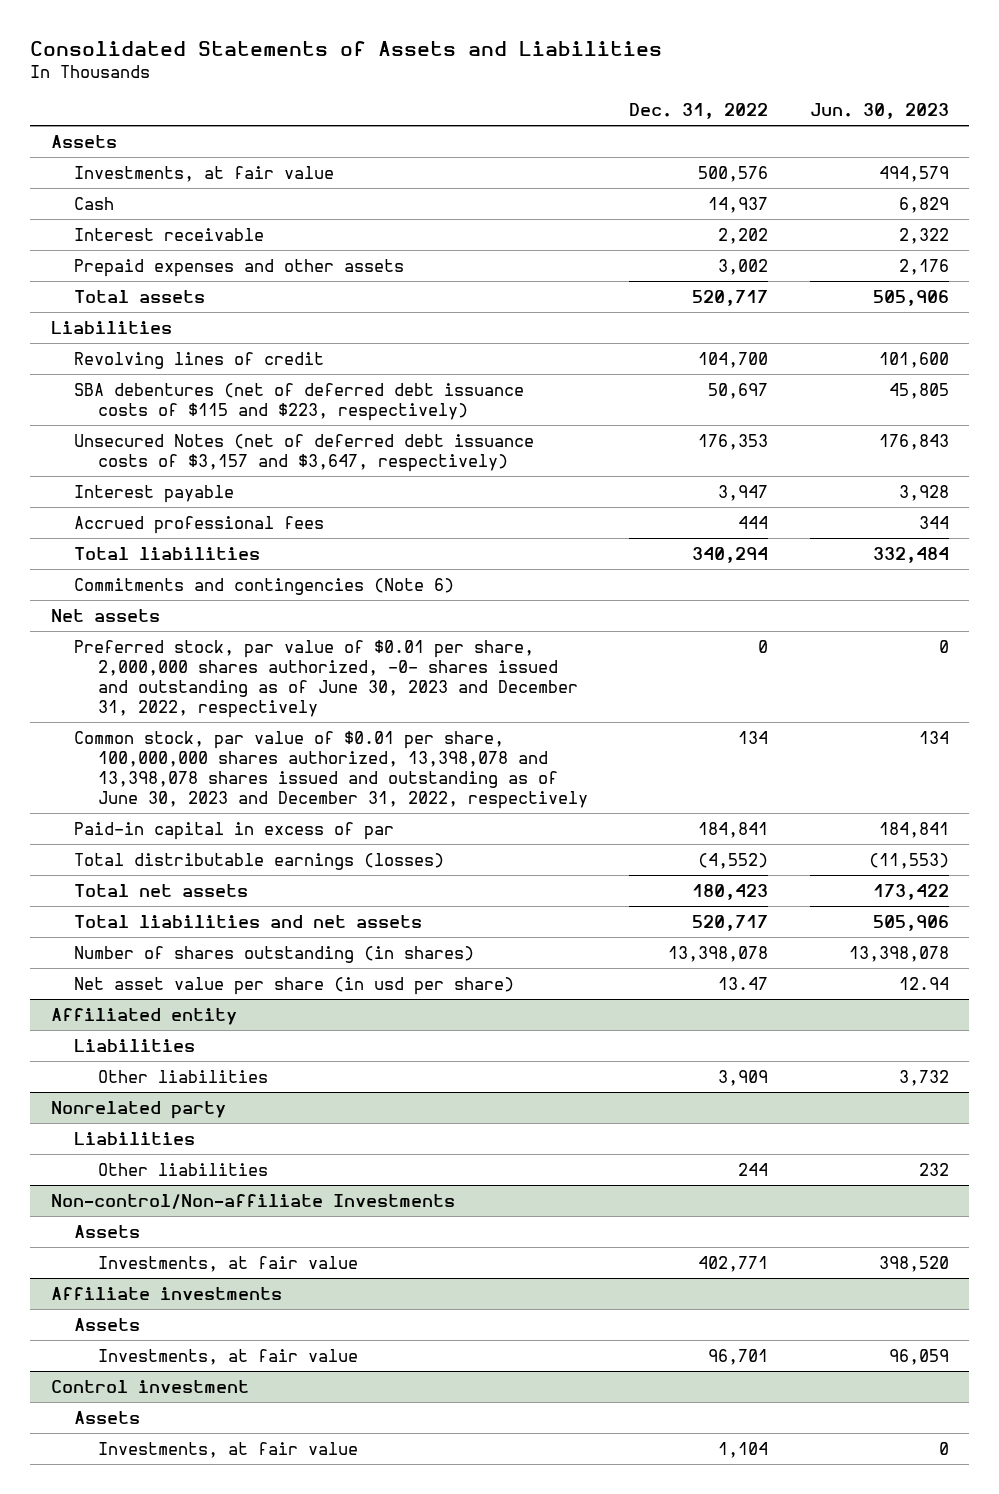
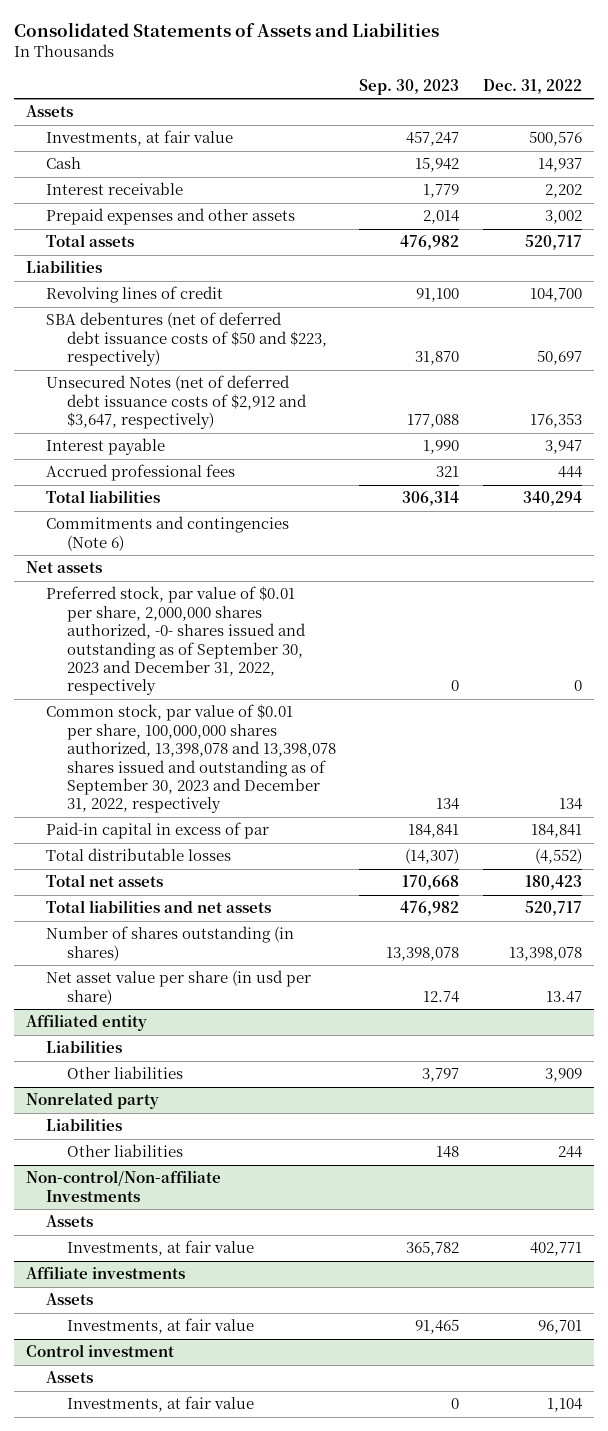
[809,103,949,120] Jun. 30, 2023 -> none
none -> [359,78,460,95] Sep. 30, 2023
[74,382,525,421] SBA debentures (net of deferred debt issuance costs of $115 and $223, respectively) -> [46,312,327,367] SBA debentures (net of deferred debt issuance costs of $50 and $223, respectively)
[74,433,535,472] Unsecured Notes (net of deferred debt issuance costs of $3,157 and $3,647, respectively) -> [46,375,307,430] Unsecured Notes (net of deferred debt issuance costs of $2,912 and $3,647, respectively)
[74,639,579,719] Preferred stock, par value of $0.01 per share, 2,000,000 shares authorized, -0- shares issued and outstanding as of June 30, 2023 and December 31, 2022, respectively -> [46,586,306,696] Preferred stock, par value of $0.01 per share, 2,000,000 shares authorized, -0- shares issued and outstanding as of September 30, 2023 and December 31, 2022, respectively
[74,730,589,810] Common stock, par value of $0.01 per share, 100,000,000 shares authorized, 13,398,078 and 13,398,078 shares issued and outstanding as of June 30, 2023 and December 31, 2022, respectively -> [46,704,336,814] Common stock, par value of $0.01 per share, 100,000,000 shares authorized, 13,398,078 and 13,398,078 shares issued and outstanding as of September 30, 2023 and December 31, 2022, respectively
[74,852,445,870] Total distributable earnings (losses) -> [46,848,232,862] Total distributable losses

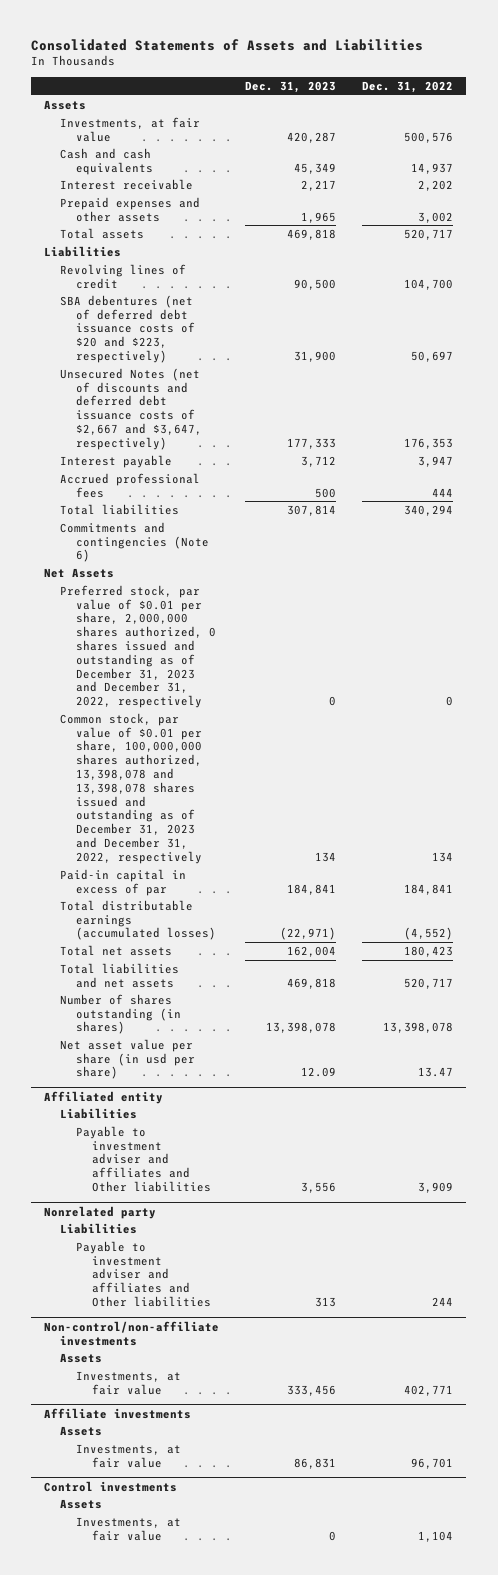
[359,78,460,95] Sep. 30, 2023 -> none
none -> [245,80,337,93] Dec. 31, 2023
[46,157,82,170] Cash -> [60,147,154,175] Cash and cash equivalents
[46,312,327,367] SBA debentures (net of deferred debt issuance costs of $50 and $223, respectively) -> [60,294,196,364] SBA debentures (net of deferred debt issuance costs of $20 and $223, respectively)
[46,375,307,430] Unsecured Notes (net of deferred debt issuance costs of $2,912 and $3,647, respectively) -> [60,367,203,450] Unsecured Notes (net of discounts and deferred debt issuance costs of $2,667 and $3,647, respectively)
[26,561,103,574] Net assets -> [44,567,115,578] Net Assets
[46,586,306,696] Preferred stock, par value of $0.01 per share, 2,000,000 shares authorized, -0- shares issued and outstanding as of September 30, 2023 and December 31, 2022, respectively -> [60,584,217,709] Preferred stock, par value of $0.01 per share, 2,000,000 shares authorized, 0 shares issued and outstanding as of December 31, 2023 and December 31, 2022, respectively
[46,704,336,814] Common stock, par value of $0.01 per share, 100,000,000 shares authorized, 13,398,078 and 13,398,078 shares issued and outstanding as of September 30, 2023 and December 31, 2022, respectively -> [60,712,203,864] Common stock, par value of $0.01 per share, 100,000,000 shares authorized, 13,398,078 and 13,398,078 shares issued and outstanding as of December 31, 2023 and December 31, 2022, respectively
[46,848,232,862] Total distributable losses -> [60,899,217,941] Total distributable earnings (accumulated losses)
[66,1066,183,1080] Other liabilities -> [76,1125,211,1193] Payable to investment adviser and affiliates and Other liabilities
[66,1144,183,1158] Other liabilities -> [76,1240,211,1308] Payable to investment adviser and affiliates and Other liabilities
[26,1170,222,1202] Non-control/Non-affiliate Investments -> [44,1320,220,1346] Non-control/non-affiliate investments
[26,1344,175,1358] Control investment -> [44,1480,178,1492] Control investments

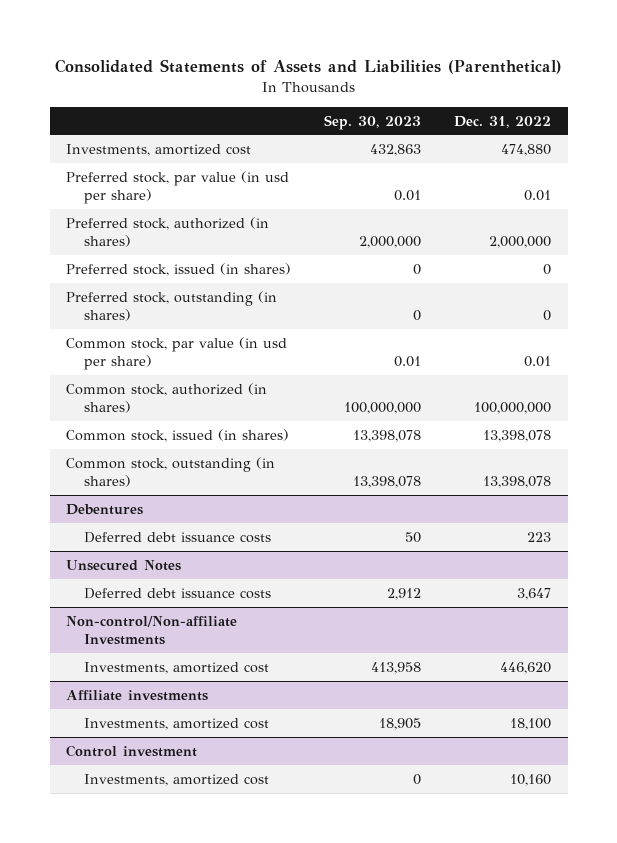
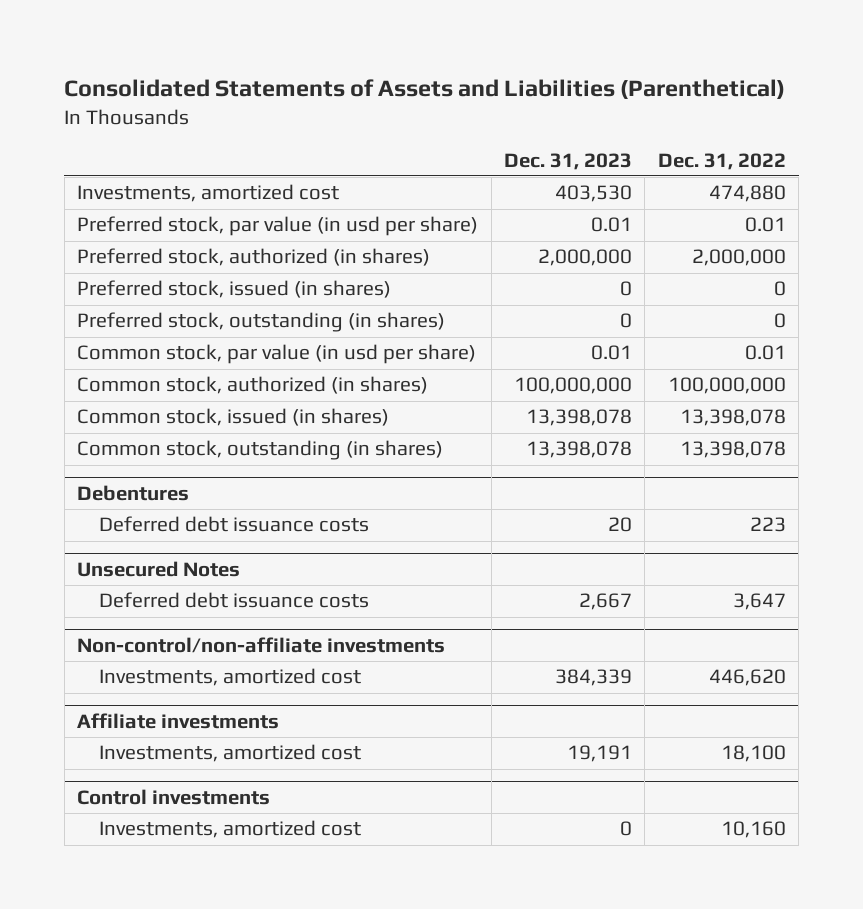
[324,114,422,130] Sep. 30, 2023 -> none
none -> [504,152,633,170] Dec. 31, 2023
[66,615,238,645] Non-control/Non-affiliate Investments -> [77,637,446,654] Non-control/non-affiliate investments
[66,744,198,757] Control investment -> [77,789,271,806] Control investments

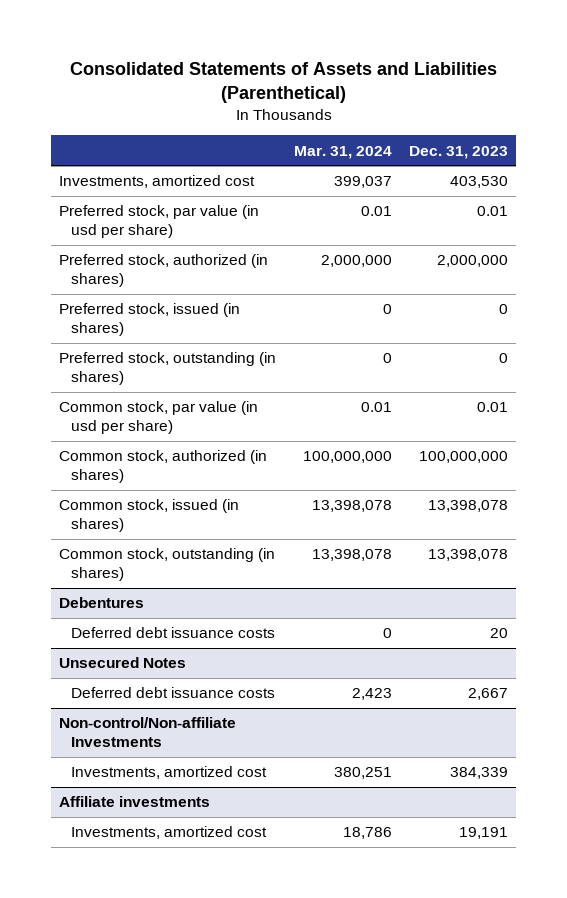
[657,152,786,170] Dec. 31, 2022 -> none
none -> [293,145,392,159] Mar. 31, 2024
[77,637,446,654] Non-control/non-affiliate investments -> [59,717,237,748] Non-control/Non-affiliate Investments
[77,789,271,806] Control investments -> none
[99,820,362,839] Investments, amortized cost -> none

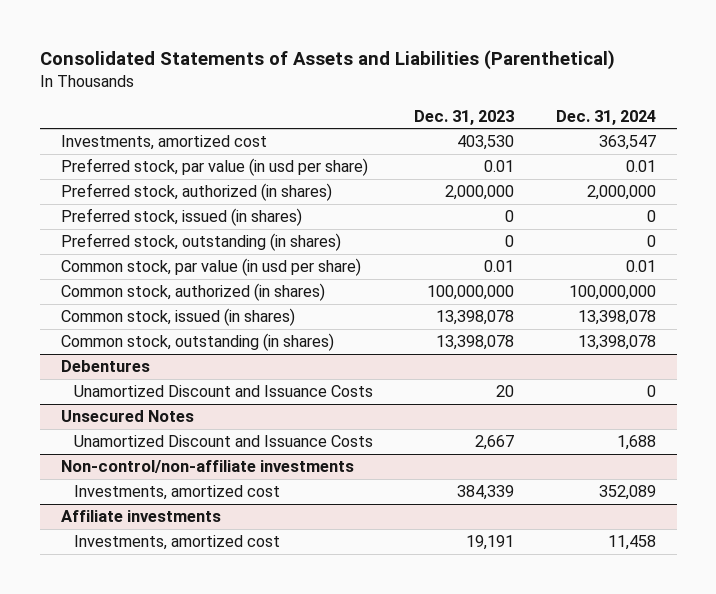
[293,145,392,159] Mar. 31, 2024 -> none
none -> [555,109,656,125] Dec. 31, 2024
[70,627,275,639] Deferred debt issuance costs -> [73,385,373,398] Unamortized Discount and Issuance Costs
[70,687,275,699] Deferred debt issuance costs -> [73,435,373,448] Unamortized Discount and Issuance Costs
[59,717,237,748] Non-control/Non-affiliate Investments -> [60,460,354,474] Non-control/non-affiliate investments

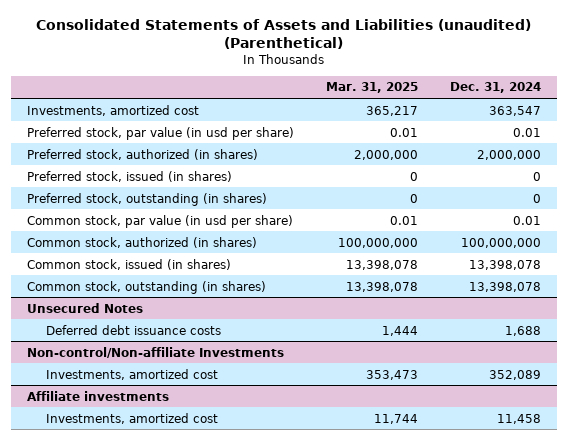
[39,50,615,71] Consolidated Statements of Assets and Liabilities (Parenthetical) -> [36,18,532,49] Consolidated Statements of Assets and Liabilities (unaudited) (Parenthetical)
[414,109,515,125] Dec. 31, 2023 -> none
none -> [326,82,419,94] Mar. 31, 2025
[60,360,150,373] Debentures -> none
[73,385,373,398] Unamortized Discount and Issuance Costs -> none
[73,435,373,448] Unamortized Discount and Issuance Costs -> [45,324,221,335] Deferred debt issuance costs
[60,460,354,474] Non-control/non-affiliate investments -> [27,346,285,358] Non-control/Non-affiliate Investments

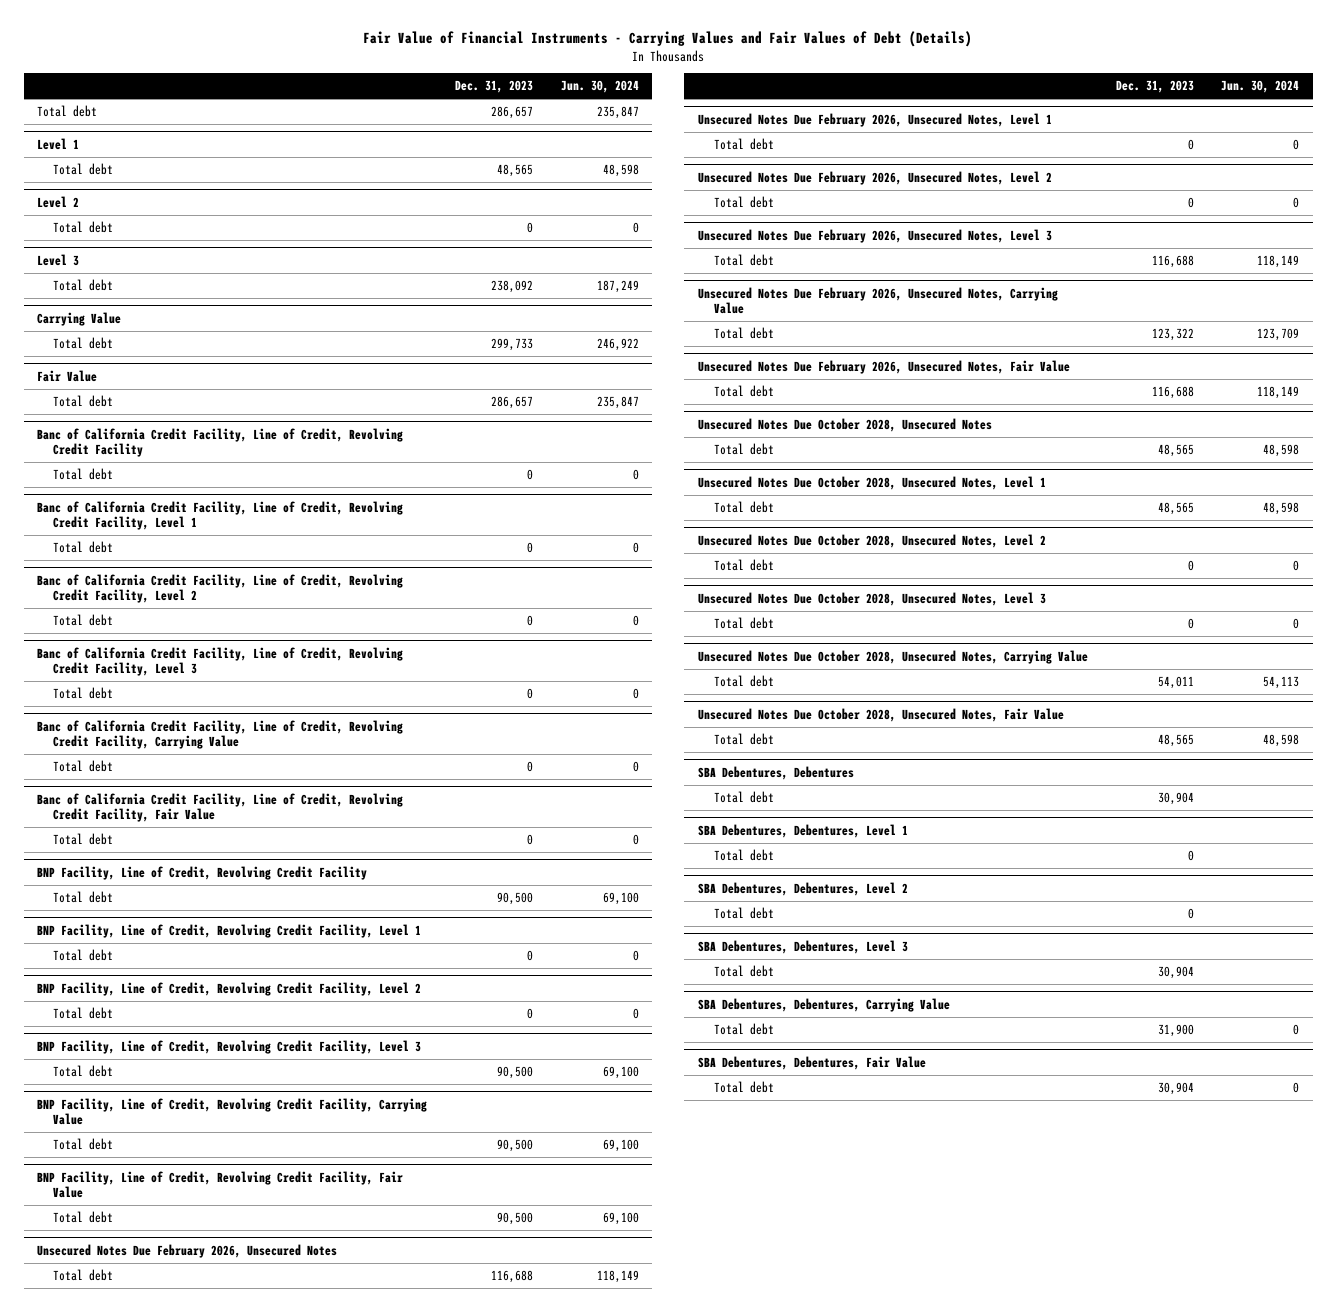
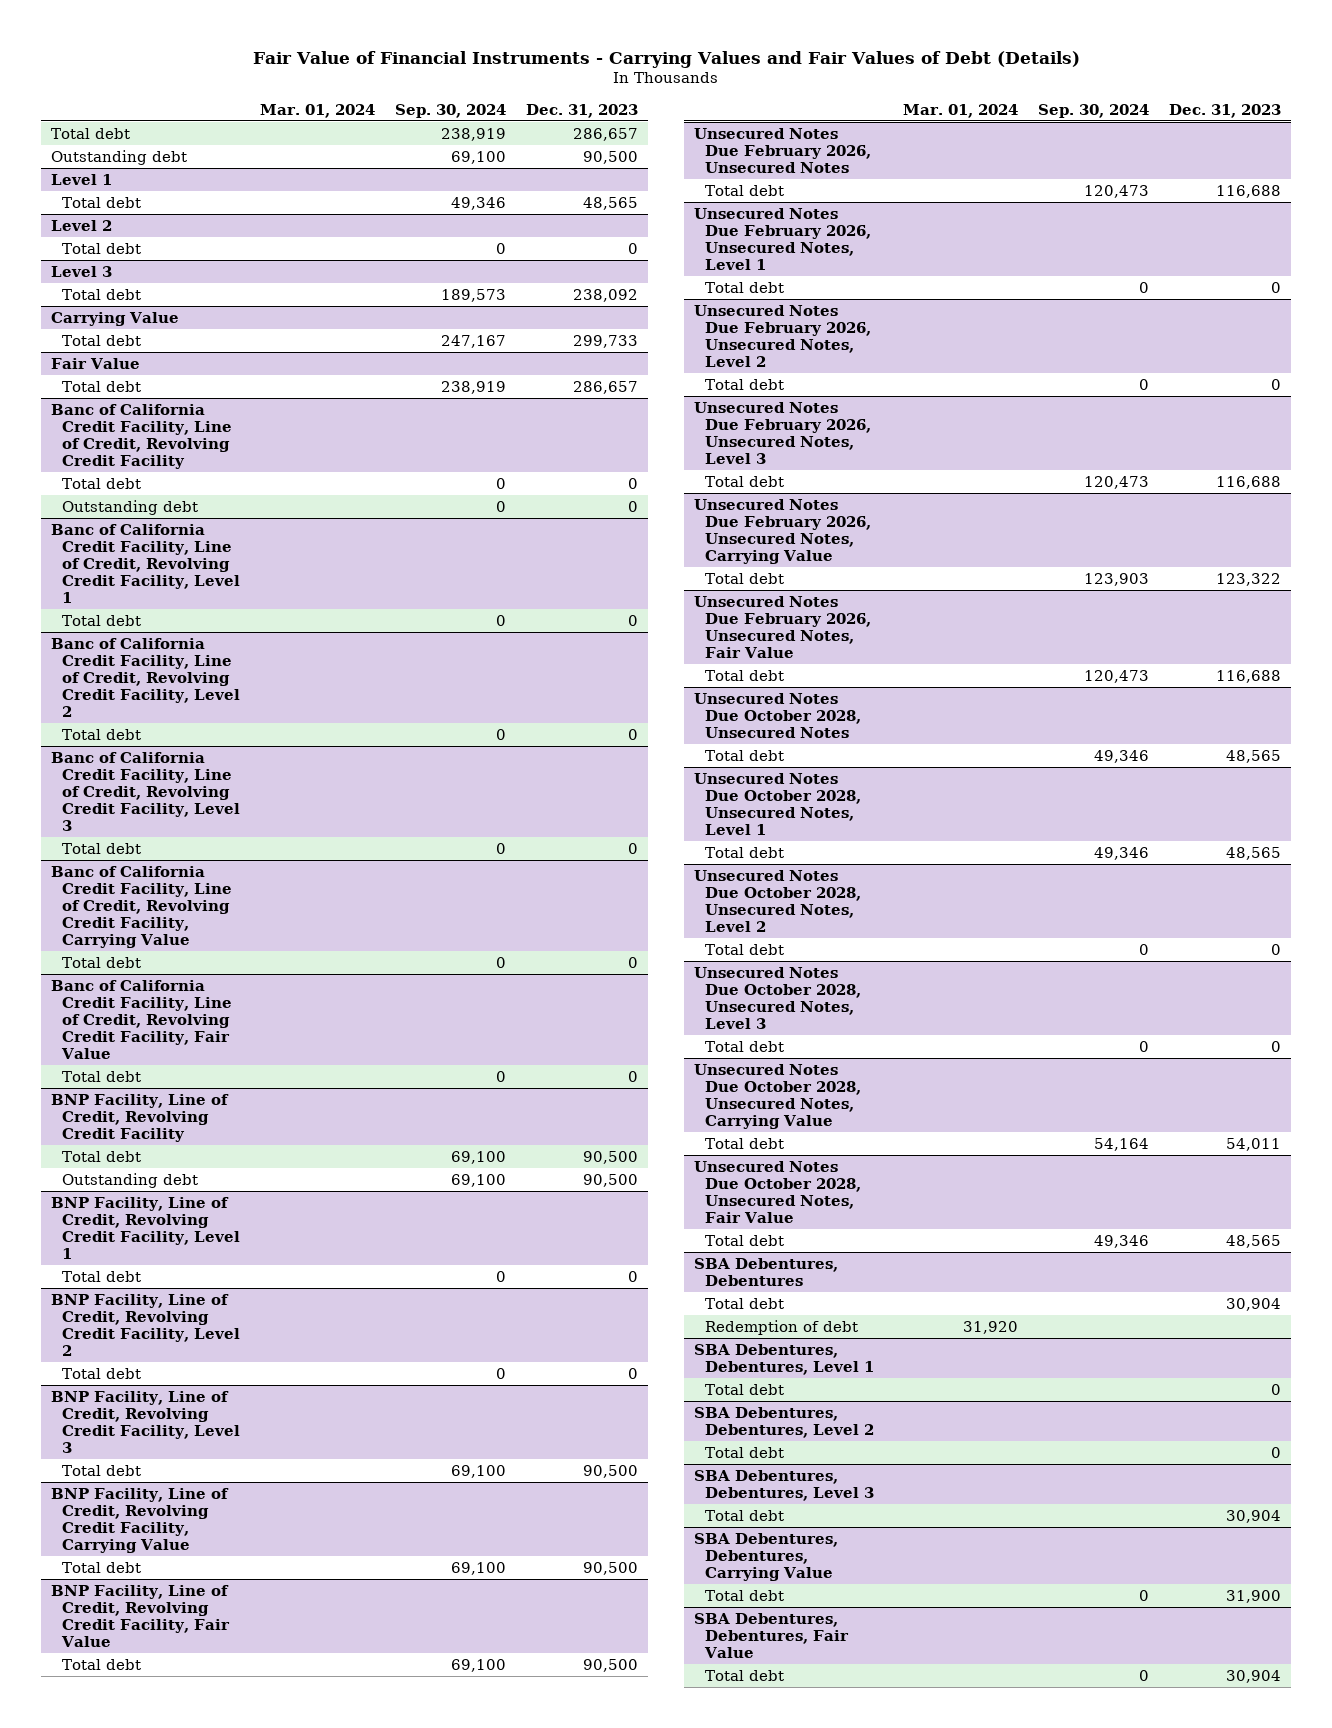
[560,80,639,94] Jun. 30, 2024 -> none
none -> [260,103,376,118] Mar. 01, 2024
none -> [395,103,507,118] Sep. 30, 2024
none -> [51,149,188,165] Outstanding debt
none -> [62,499,199,515] Outstanding debt
none -> [62,1172,199,1188] Outstanding debt
none -> [705,1319,859,1335] Redemption of debt

